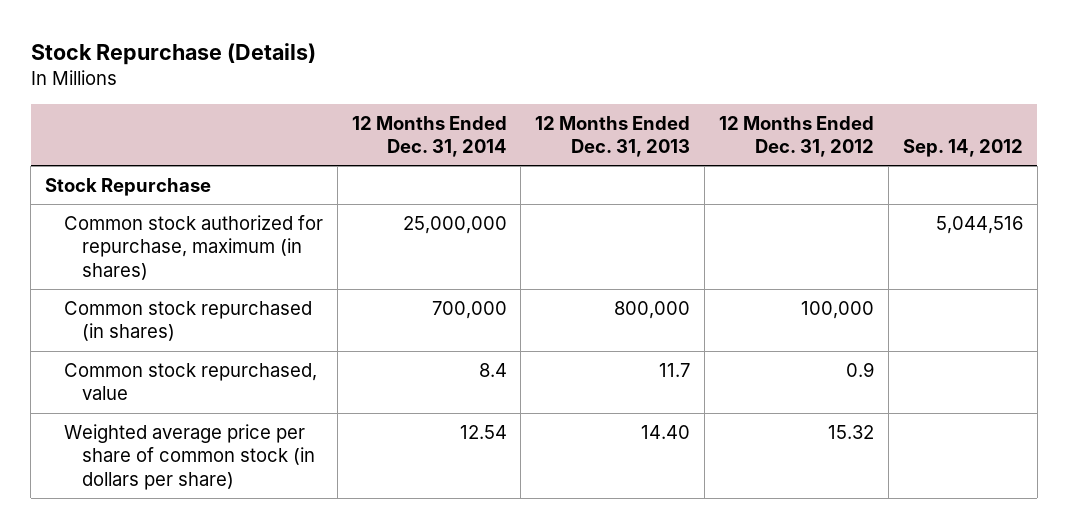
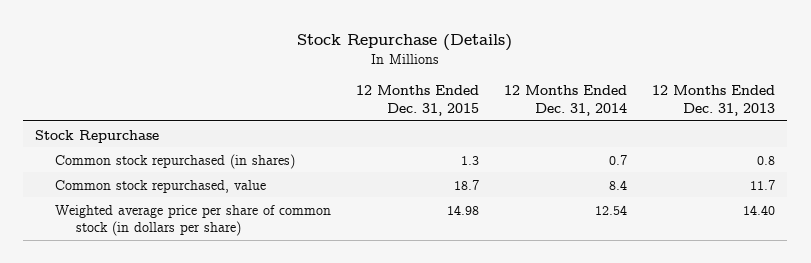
[719,115,875,158] 12 Months Ended Dec. 31, 2012 -> none
[902,139,1023,158] Sep. 14, 2012 -> none
none -> [356,85,480,116] 12 Months Ended Dec. 31, 2015
[63,214,323,280] Common stock authorized for repurchase, maximum (in shares) -> none
[431,300,507,319] 700,000 -> [609,154,628,165] 0.7
[614,300,691,319] 800,000 -> [757,155,776,165] 0.8

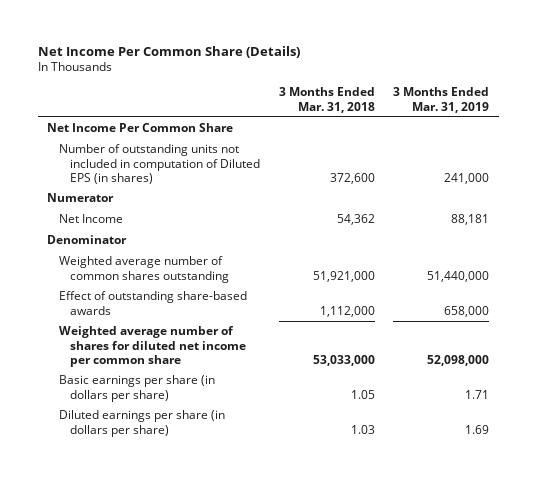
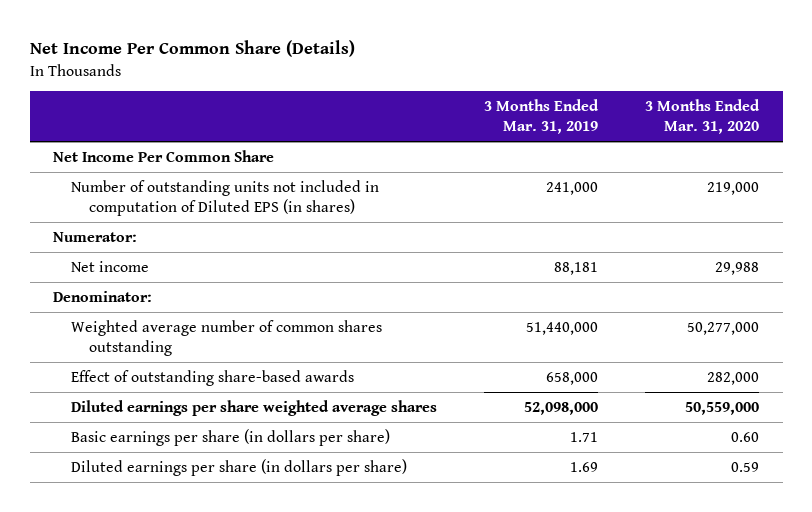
[278,87,375,113] 3 Months Ended Mar. 31, 2018 -> none
none -> [645,99,761,135] 3 Months Ended Mar. 31, 2020
[47,193,115,203] Numerator -> [53,232,138,243] Numerator:
[58,214,123,224] Net Income -> [70,261,149,273] Net income
[47,235,128,245] Denominator -> [53,291,153,303] Denominator:
[58,326,246,367] Weighted average number of shares for diluted net income per common share -> [70,400,437,417] Diluted earnings per share weighted average shares

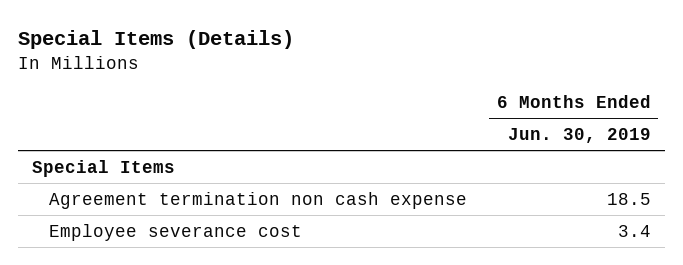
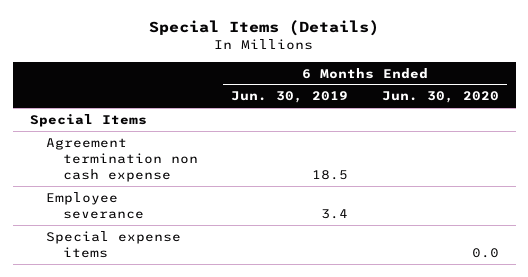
none -> [381,91,499,104] Jun. 30, 2020
[49,223,303,241] Employee severance cost -> [46,191,145,219] Employee severance
none -> [46,230,182,258] Special expense items

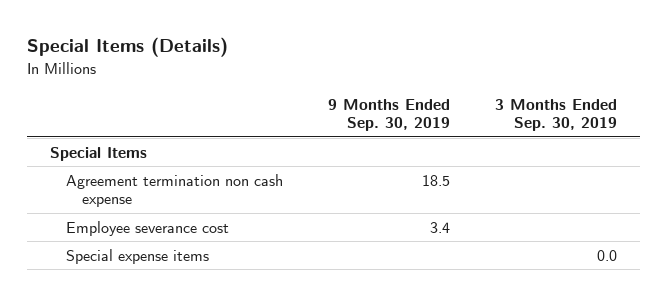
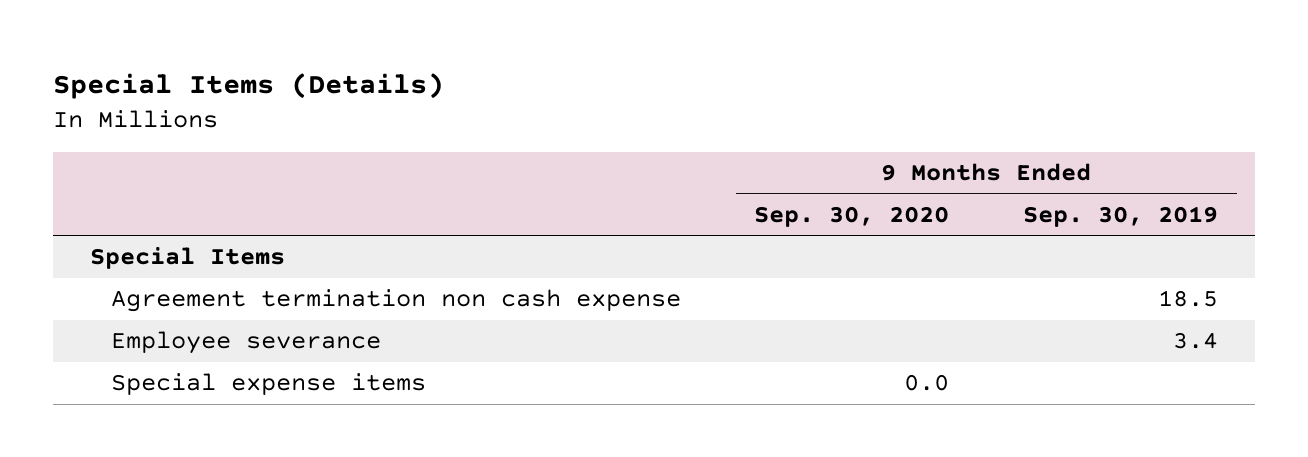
[495,98,618,132] 3 Months Ended Sep. 30, 2019 -> none
none -> [754,205,950,227] Sep. 30, 2020
[65,220,229,236] Employee severance cost -> [110,331,381,355] Employee severance

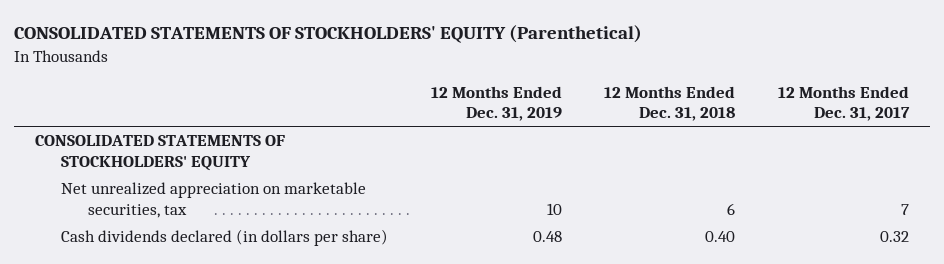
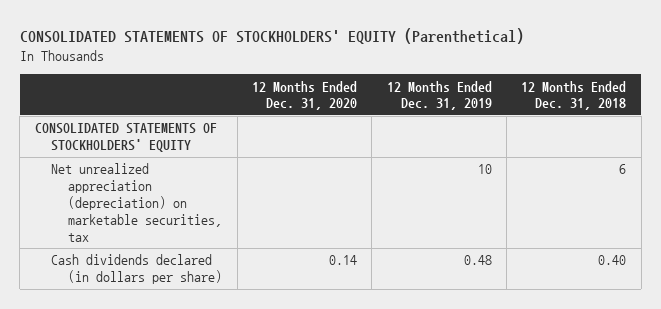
[777,85,910,122] 12 Months Ended Dec. 31, 2017 -> none
none -> [252,80,358,111] 12 Months Ended Dec. 31, 2020
[61,182,367,218] Net unrealized appreciation on marketable securities, tax -> [51,163,223,242] Net unrealized appreciation (depreciation) on marketable securities, tax

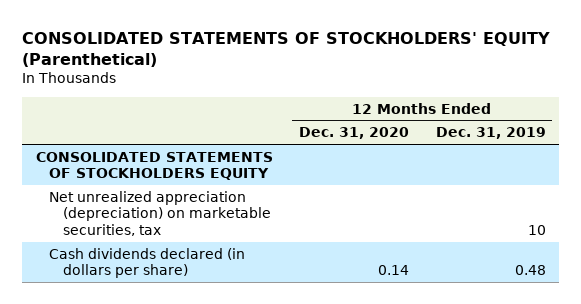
[521,80,627,111] 12 Months Ended Dec. 31, 2018 -> none
[34,123,217,153] CONSOLIDATED STATEMENTS OF STOCKHOLDERS' EQUITY -> [35,151,273,181] CONSOLIDATED STATEMENTS OF STOCKHOLDERS EQUITY

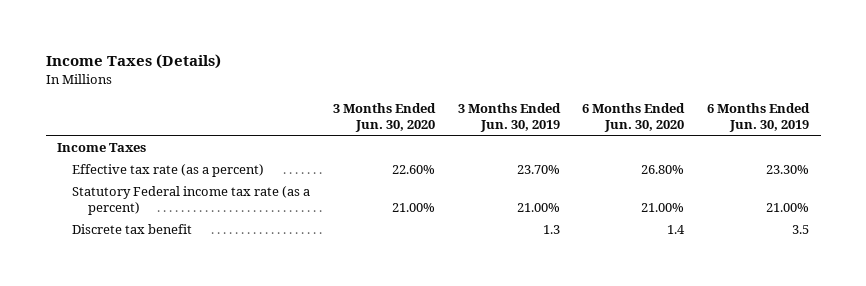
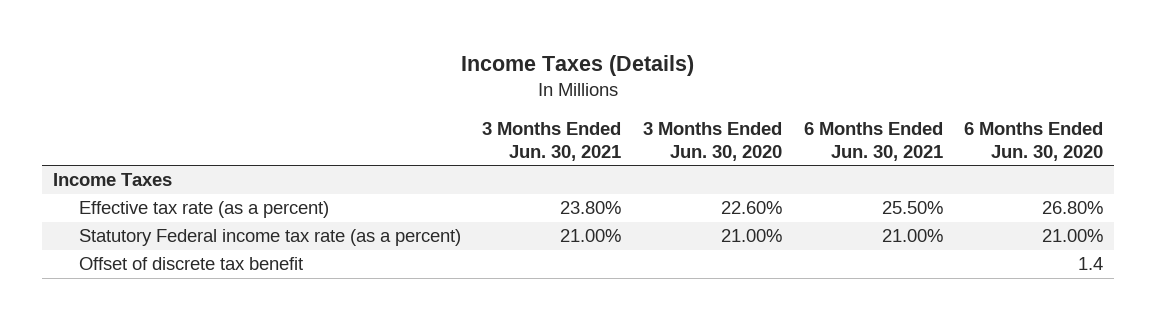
[457,103,561,132] 3 Months Ended Jun. 30, 2019 -> none
[707,103,811,132] 6 Months Ended Jun. 30, 2019 -> none
none -> [482,121,622,161] 3 Months Ended Jun. 30, 2021
none -> [803,121,943,161] 6 Months Ended Jun. 30, 2021
[72,223,193,234] Discrete tax benefit -> [78,257,303,271] Offset of discrete tax benefit

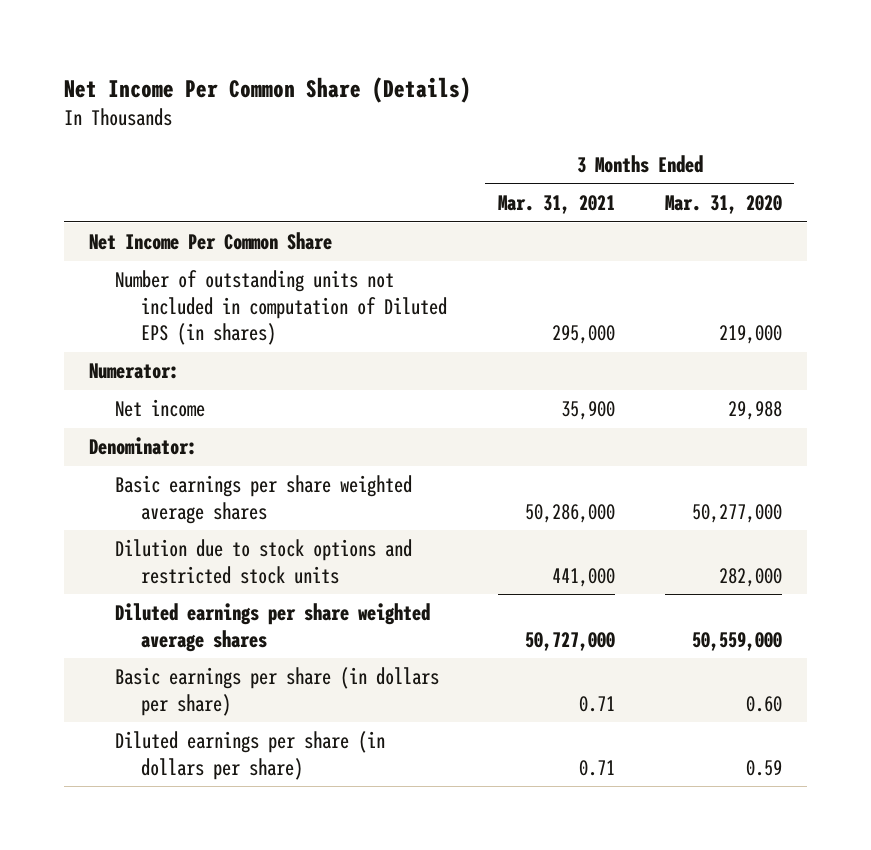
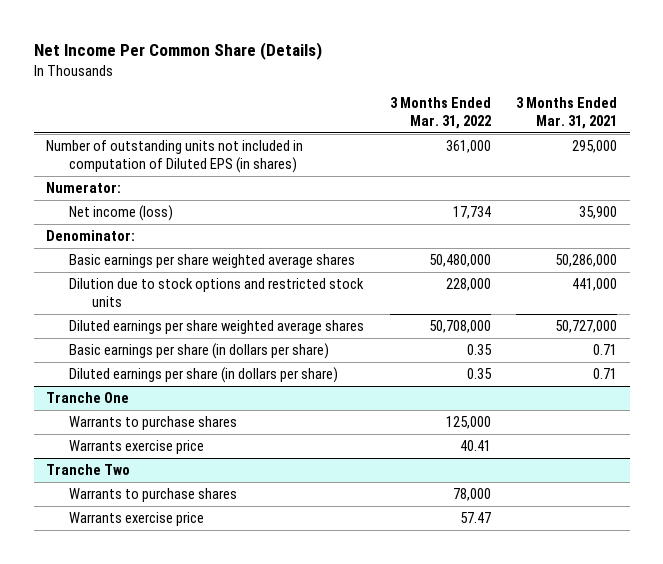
[664,194,782,214] Mar. 31, 2020 -> none
none -> [389,96,491,130] 3 Months Ended Mar. 31, 2022
[89,232,333,251] Net Income Per Common Share -> none
[115,399,206,418] Net income -> [69,205,174,222] Net income (loss)
none -> [46,392,130,404] Tranche One
none -> [69,416,238,431] Warrants to purchase shares
none -> [69,440,205,455] Warrants exercise price
none -> [46,464,131,476] Tranche Two
none -> [69,488,238,503] Warrants to purchase shares
none -> [69,512,205,527] Warrants exercise price

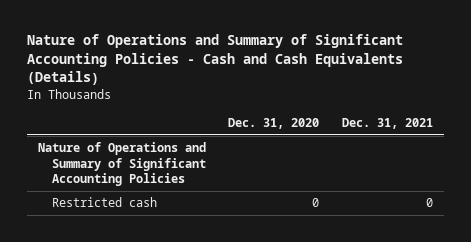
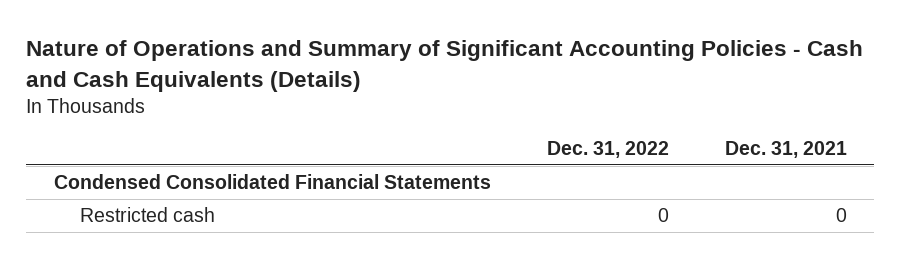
[228,117,320,129] Dec. 31, 2020 -> none
none -> [546,141,669,159] Dec. 31, 2022
[38,142,207,187] Nature of Operations and Summary of Significant Accounting Policies -> [54,174,492,190] Condensed Consolidated Financial Statements

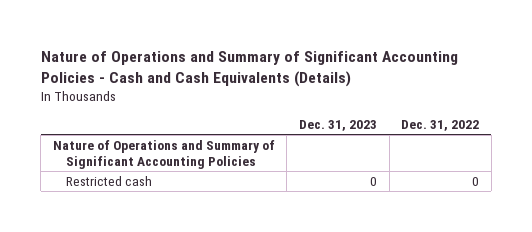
[724,141,847,159] Dec. 31, 2021 -> none
none -> [298,120,377,132] Dec. 31, 2023
[54,174,492,190] Condensed Consolidated Financial Statements -> [52,139,275,169] Nature of Operations and Summary of Significant Accounting Policies

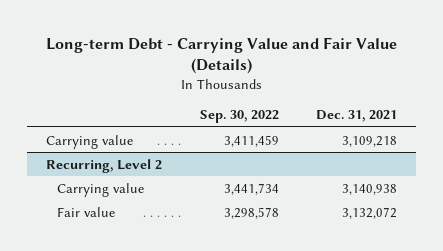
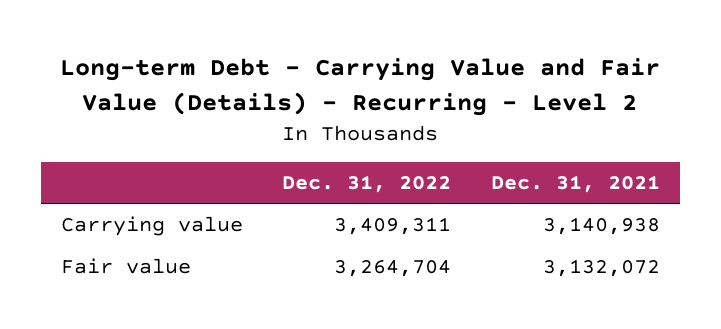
[45,36,397,75] Long-term Debt - Carrying Value and Fair Value (Details) -> [60,58,661,116] Long-term Debt - Carrying Value and Fair Value (Details) - Recurring - Level 2
[199,110,279,124] Sep. 30, 2022 -> none
none -> [282,175,452,194] Dec. 31, 2022
[46,134,134,149] Carrying value -> none
[46,158,163,173] Recurring, Level 2 -> none

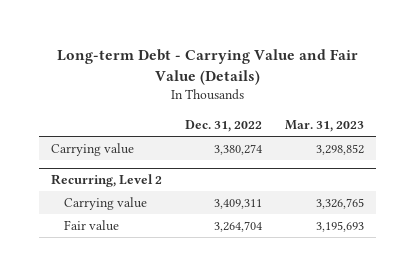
[60,58,661,116] Long-term Debt - Carrying Value and Fair Value (Details) - Recurring - Level 2 -> [56,49,358,86] Long-term Debt - Carrying Value and Fair Value (Details)
[491,175,661,194] Dec. 31, 2021 -> none
none -> [285,119,365,132] Mar. 31, 2023
none -> [51,142,135,156] Carrying value
none -> [51,174,163,188] Recurring, Level 2

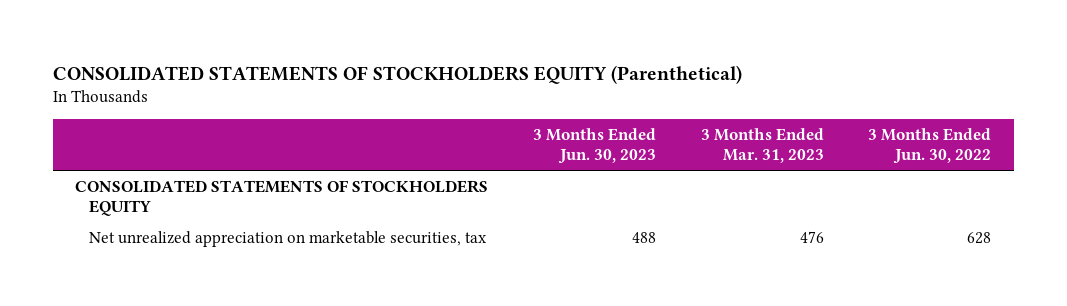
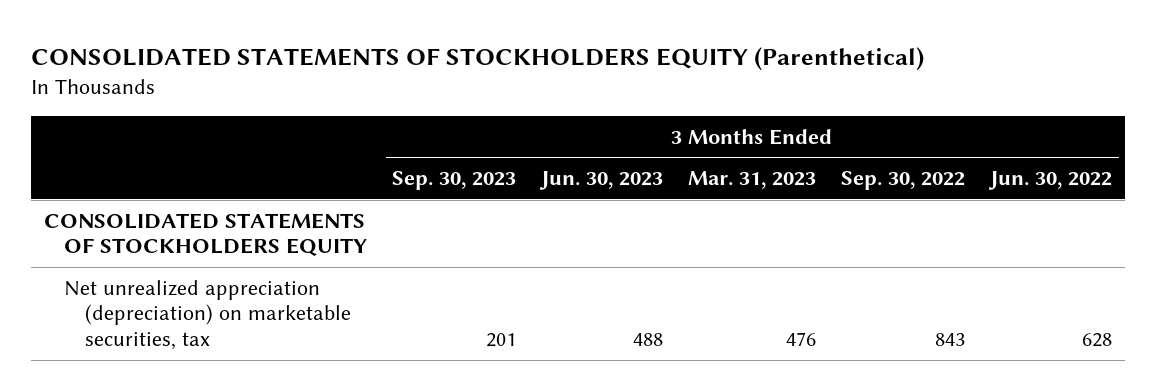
none -> [392,171,517,191] Sep. 30, 2023
none -> [841,171,966,191] Sep. 30, 2022
[88,230,487,247] Net unrealized appreciation on marketable securities, tax -> [64,279,351,351] Net unrealized appreciation (depreciation) on marketable securities, tax

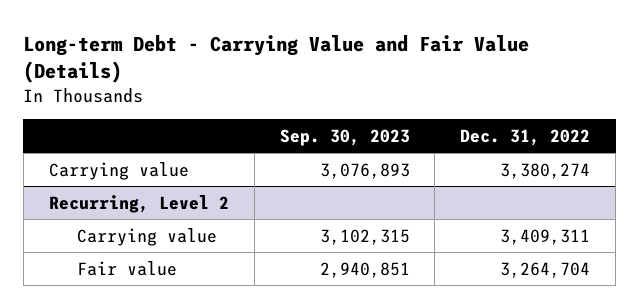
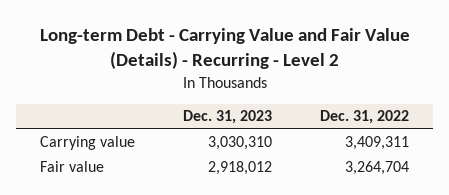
[23,34,530,83] Long-term Debt - Carrying Value and Fair Value (Details) -> [39,27,410,69] Long-term Debt - Carrying Value and Fair Value (Details) - Recurring - Level 2
[279,128,410,146] Sep. 30, 2023 -> none
none -> [183,110,273,125] Dec. 31, 2023
[48,161,189,180] Carrying value -> none
[48,194,229,213] Recurring, Level 2 -> none

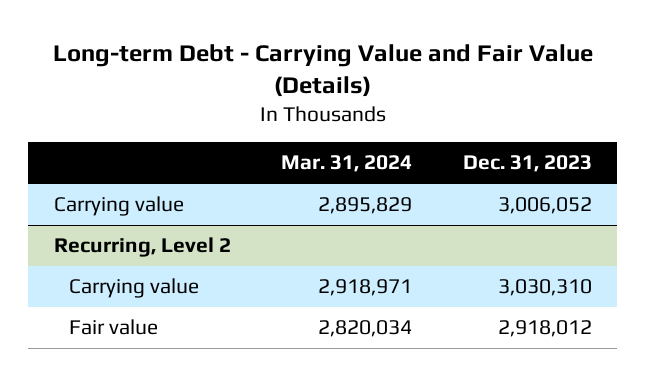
[39,27,410,69] Long-term Debt - Carrying Value and Fair Value (Details) - Recurring - Level 2 -> [52,43,593,98] Long-term Debt - Carrying Value and Fair Value (Details)
[320,110,410,125] Dec. 31, 2022 -> none
none -> [281,155,413,173] Mar. 31, 2024
none -> [53,196,184,217] Carrying value
none -> [53,237,231,258] Recurring, Level 2

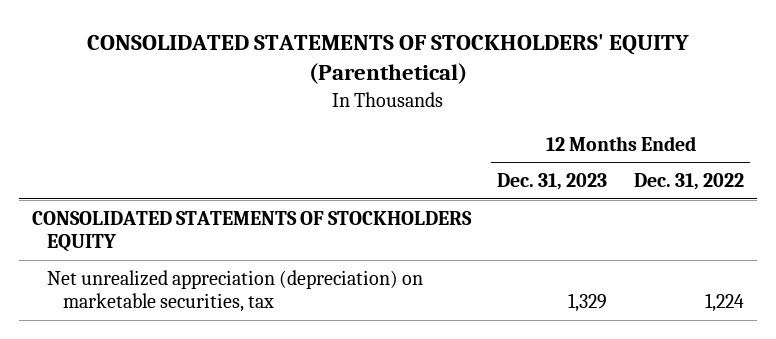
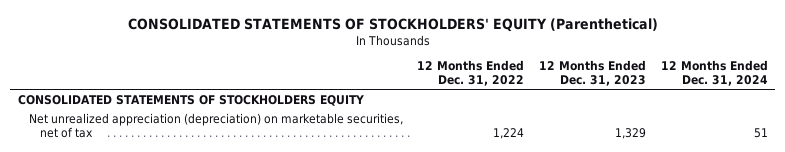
none -> [660,60,768,87] 12 Months Ended Dec. 31, 2024
[47,269,424,313] Net unrealized appreciation (depreciation) on marketable securities, tax -> [28,112,403,138] Net unrealized appreciation (depreciation) on marketable securities, net of tax

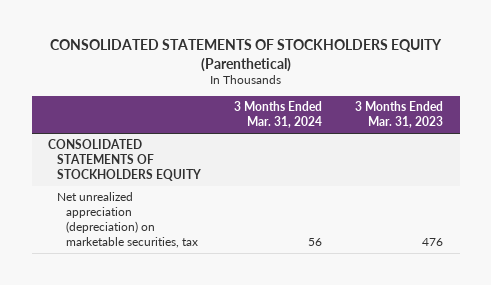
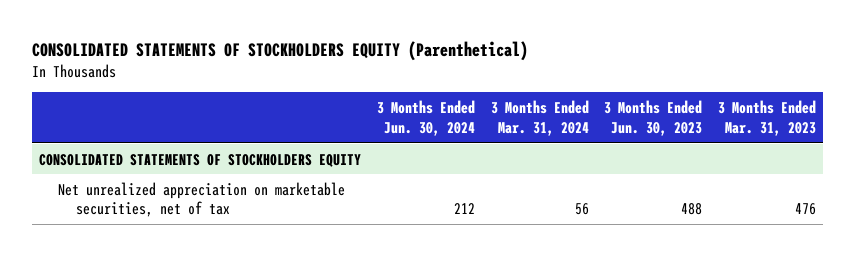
none -> [376,99,475,136] 3 Months Ended Jun. 30, 2024
none -> [604,99,703,136] 3 Months Ended Jun. 30, 2023
[57,192,199,248] Net unrealized appreciation (depreciation) on marketable securities, tax -> [57,181,345,218] Net unrealized appreciation on marketable securities, net of tax

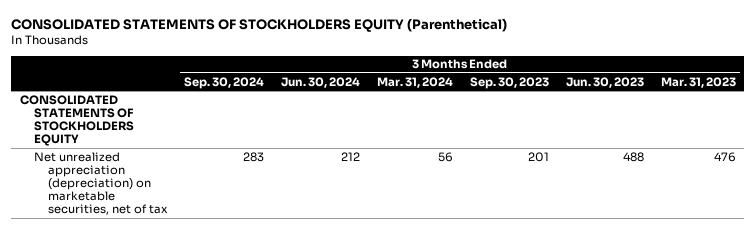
none -> [183,76,264,89] Sep. 30, 2024
none -> [469,76,549,89] Sep. 30, 2023
[57,181,345,218] Net unrealized appreciation on marketable securities, net of tax -> [33,151,169,216] Net unrealized appreciation (depreciation) on marketable securities, net of tax

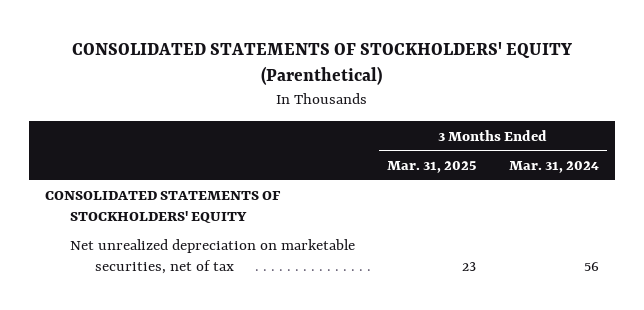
[11,17,508,32] CONSOLIDATED STATEMENTS OF STOCKHOLDERS EQUITY (Parenthetical) -> [71,42,572,86] CONSOLIDATED STATEMENTS OF STOCKHOLDERS' EQUITY (Parenthetical)
[183,76,264,89] Sep. 30, 2024 -> none
[280,76,360,88] Jun. 30, 2024 -> none
[469,76,549,89] Sep. 30, 2023 -> none
[565,76,644,88] Jun. 30, 2023 -> none
[660,76,736,88] Mar. 31, 2023 -> none
none -> [387,160,477,173] Mar. 31, 2025
[19,94,134,147] CONSOLIDATED STATEMENTS OF STOCKHOLDERS EQUITY -> [44,191,281,224] CONSOLIDATED STATEMENTS OF STOCKHOLDERS' EQUITY
[33,151,169,216] Net unrealized appreciation (depreciation) on marketable securities, net of tax -> [70,239,356,275] Net unrealized depreciation on marketable securities, net of tax

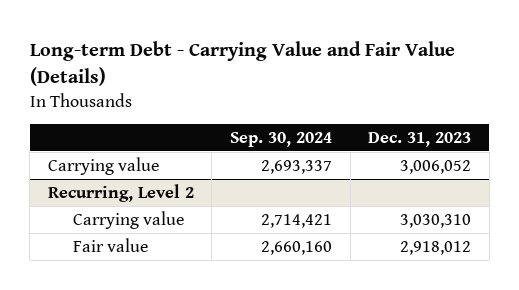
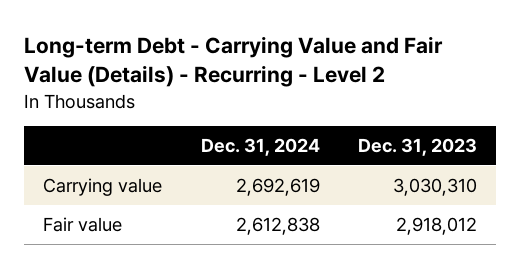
[29,41,455,87] Long-term Debt - Carrying Value and Fair Value (Details) -> [24,36,444,88] Long-term Debt - Carrying Value and Fair Value (Details) - Recurring - Level 2
[229,131,332,147] Sep. 30, 2024 -> none
none -> [200,138,320,157] Dec. 31, 2024
[47,156,159,175] Carrying value -> none
[47,183,194,202] Recurring, Level 2 -> none

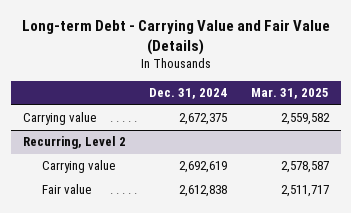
[24,36,444,88] Long-term Debt - Carrying Value and Fair Value (Details) - Recurring - Level 2 -> [21,19,330,55] Long-term Debt - Carrying Value and Fair Value (Details)
[358,138,478,157] Dec. 31, 2023 -> none
none -> [250,88,329,100] Mar. 31, 2025
none -> [22,112,96,126] Carrying value
none -> [22,136,126,150] Recurring, Level 2

